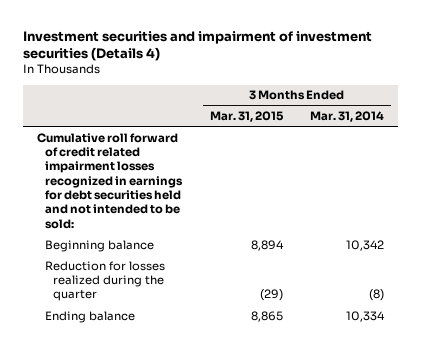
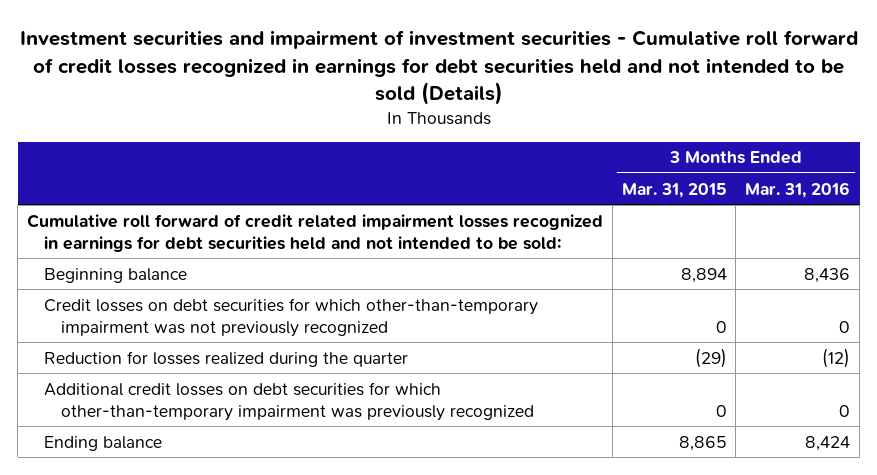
[23,30,373,62] Investment securities and impairment of investment securities (Details 4) -> [19,30,858,105] Investment securities and impairment of investment securities - Cumulative roll forward of credit losses recognized in earnings for debt securities held and not intended to be sold (Details)
[310,111,385,123] Mar. 31, 2014 -> none
none -> [745,181,851,198] Mar. 31, 2016
none -> [43,297,538,337] Credit losses on debt securities for which other-than-temporary impairment was not previously recognized
none -> [43,381,534,421] Additional credit losses on debt securities for which other-than-temporary impairment was previously recognized

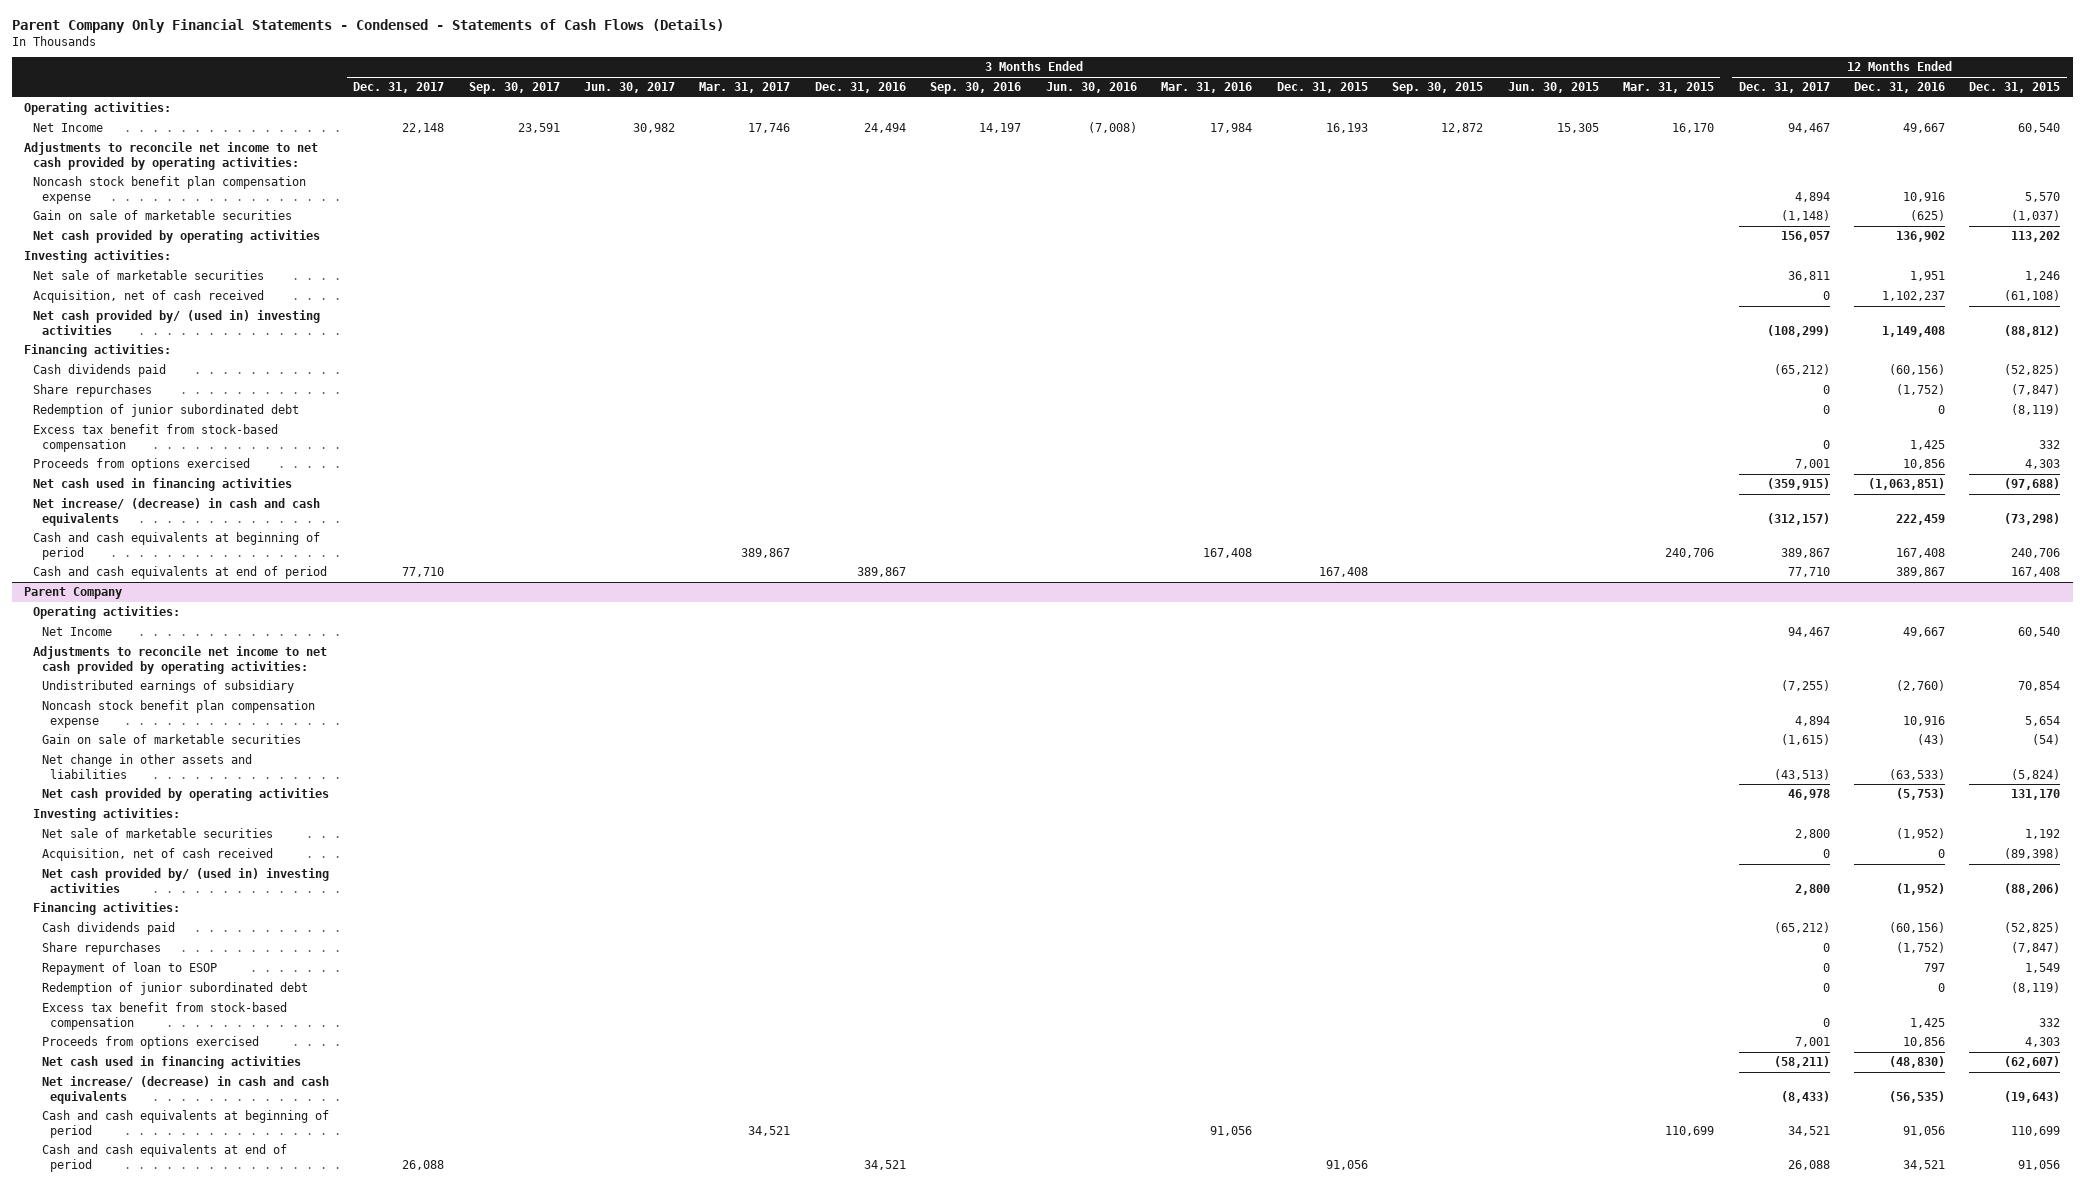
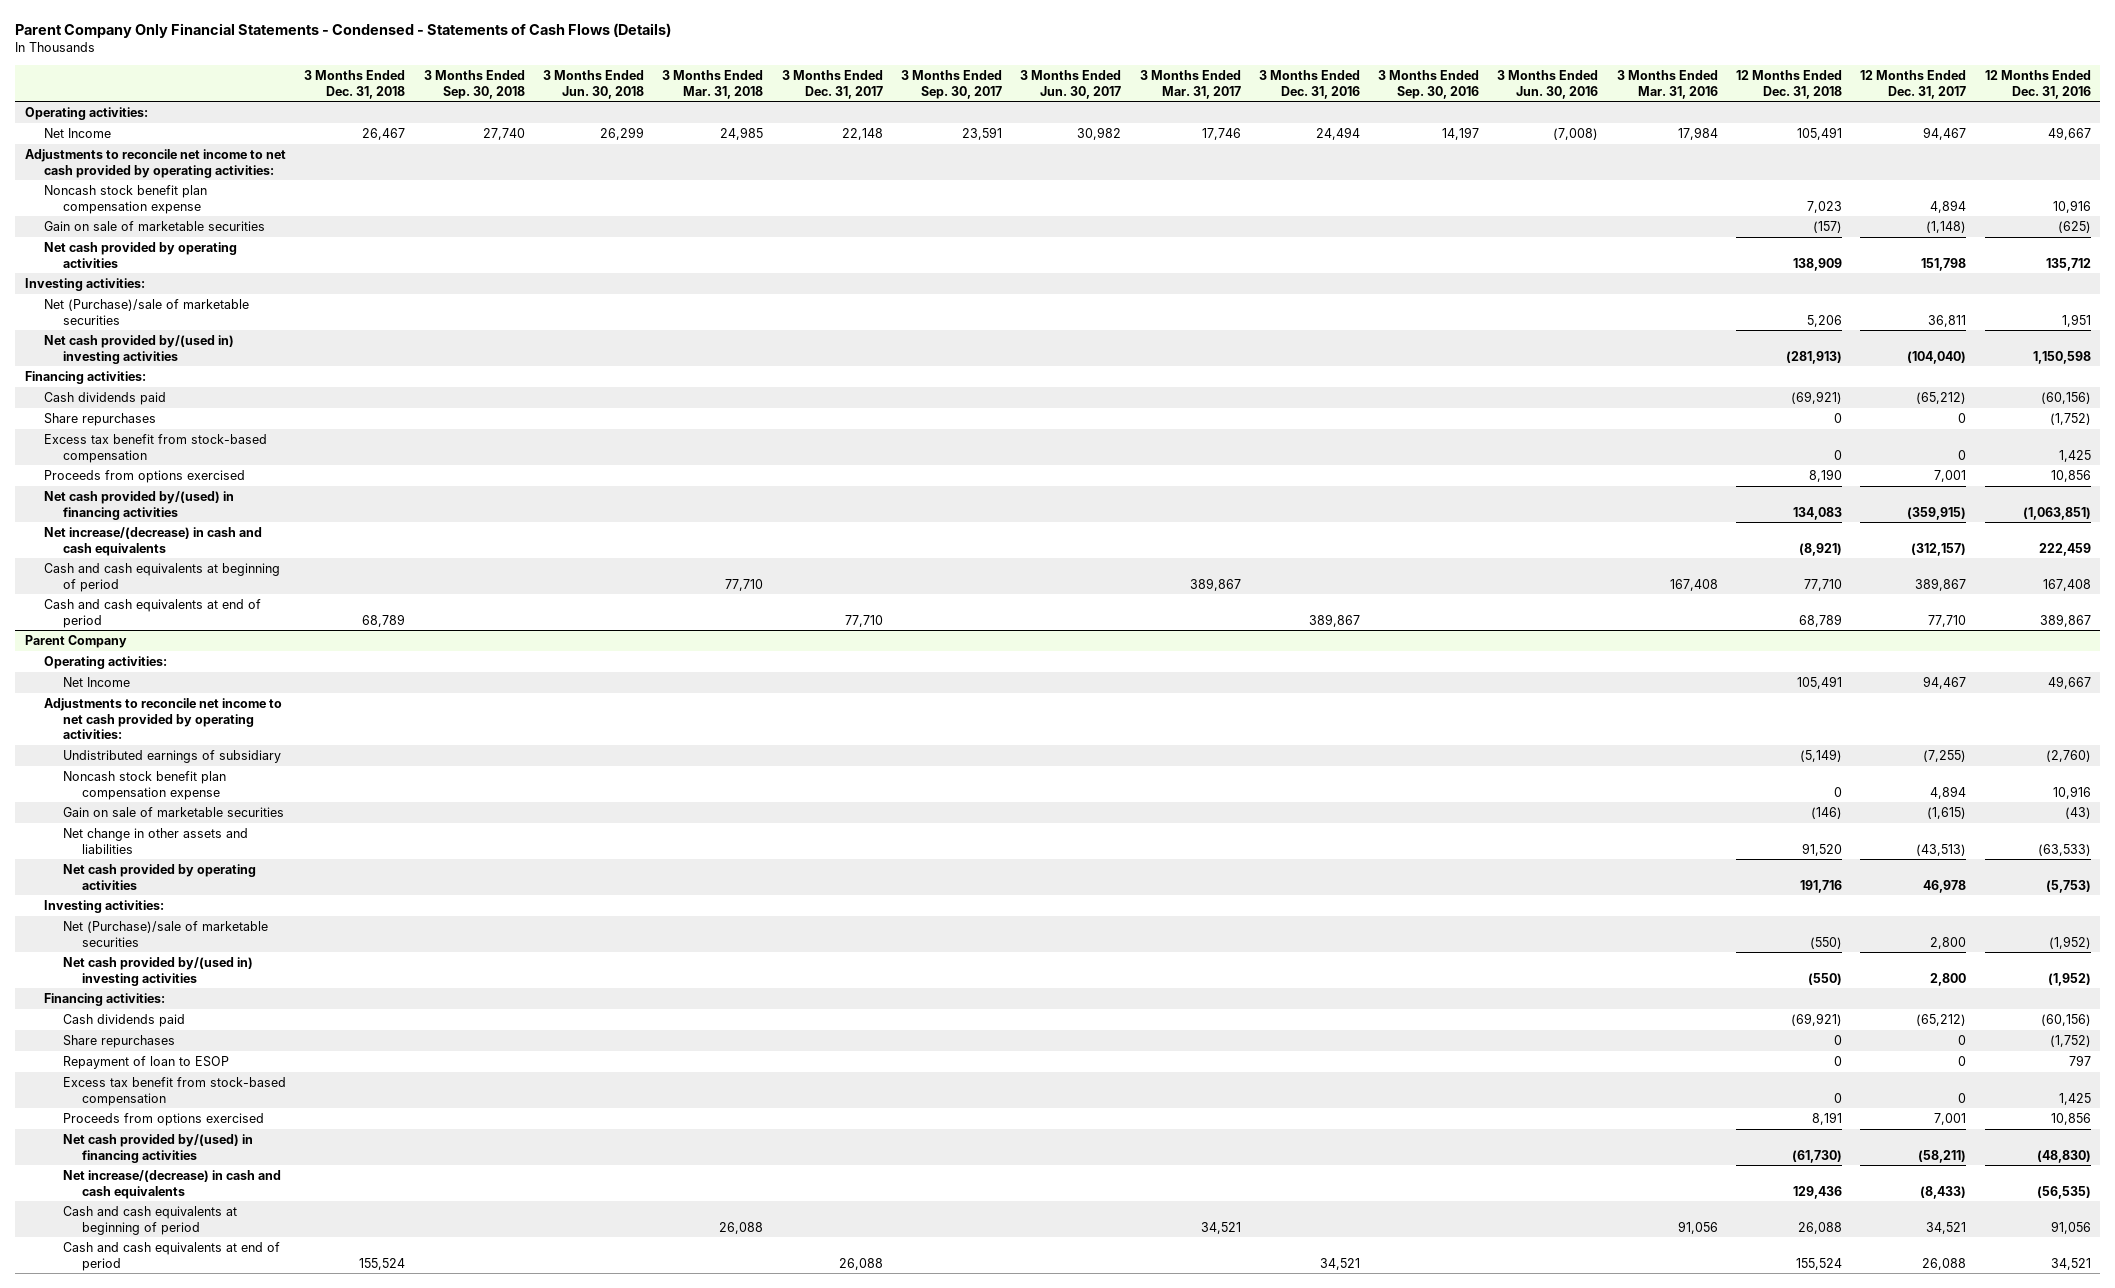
[1276,82,1368,94] Dec. 31, 2015 -> none
[1392,82,1484,95] Sep. 30, 2015 -> none
[1507,82,1599,94] Jun. 30, 2015 -> none
[1623,82,1715,94] Mar. 31, 2015 -> none
[1969,82,2061,94] Dec. 31, 2015 -> none
none -> [304,70,406,99] 3 Months Ended Dec. 31, 2018
none -> [423,70,525,99] 3 Months Ended Sep. 30, 2018
none -> [543,70,645,99] 3 Months Ended Jun. 30, 2018
none -> [662,70,764,99] 3 Months Ended Mar. 31, 2018
none -> [1736,70,1843,99] 12 Months Ended Dec. 31, 2018
[1780,231,1830,243] 156,057 -> [1921,257,1967,271] 151,798
[1896,231,1946,243] 136,902 -> [2045,257,2091,271] 135,712
[32,290,264,304] Acquisition, net of cash received -> none
[32,270,264,281] Net sale of marketable securities -> [43,299,249,325] Net (Purchase)/sale of marketable securities
[32,310,320,335] Net cash provided by/ (used in) investing activities -> [43,335,234,364] Net cash provided by/(used in) investing activities
[1766,324,1830,337] (108,299) -> [1907,350,1967,364] (104,040)
[1882,325,1946,337] 1,149,408 -> [2032,350,2091,364] 1,150,598
[32,404,299,418] Redemption of junior subordinated debt -> none
[32,478,292,492] Net cash used in financing activities -> [43,491,234,520] Net cash provided by/(used) in financing activities
[32,498,320,526] Net increase/ (decrease) in cash and cash equivalents -> [43,527,262,556] Net increase/(decrease) in cash and cash equivalents
[41,848,273,862] Acquisition, net of cash received -> none
[41,828,273,839] Net sale of marketable securities -> [63,921,269,947] Net (Purchase)/sale of marketable securities
[41,868,329,893] Net cash provided by/ (used in) investing activities -> [63,957,254,986] Net cash provided by/(used in) investing activities
[41,982,308,996] Redemption of junior subordinated debt -> none
[41,1056,301,1070] Net cash used in financing activities -> [63,1134,254,1163] Net cash provided by/(used) in financing activities
[41,1076,329,1104] Net increase/ (decrease) in cash and cash equivalents -> [63,1170,282,1199] Net increase/(decrease) in cash and cash equivalents

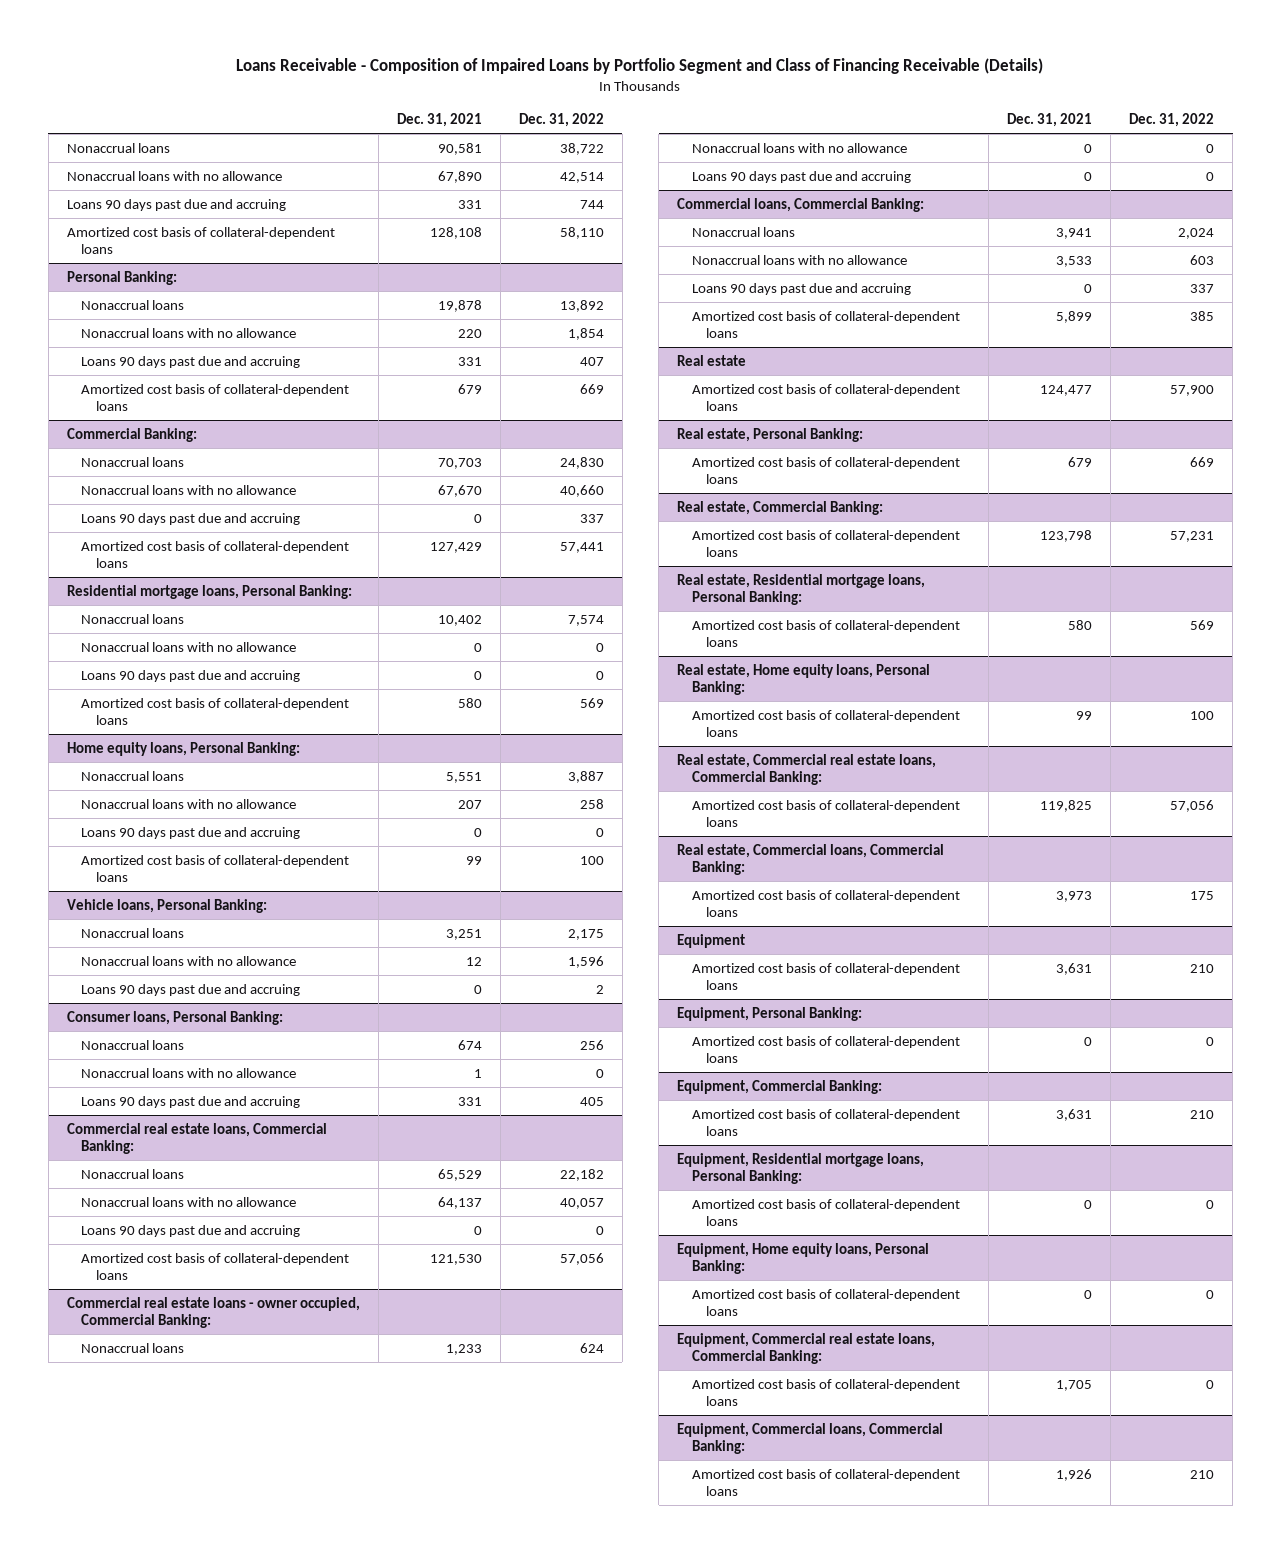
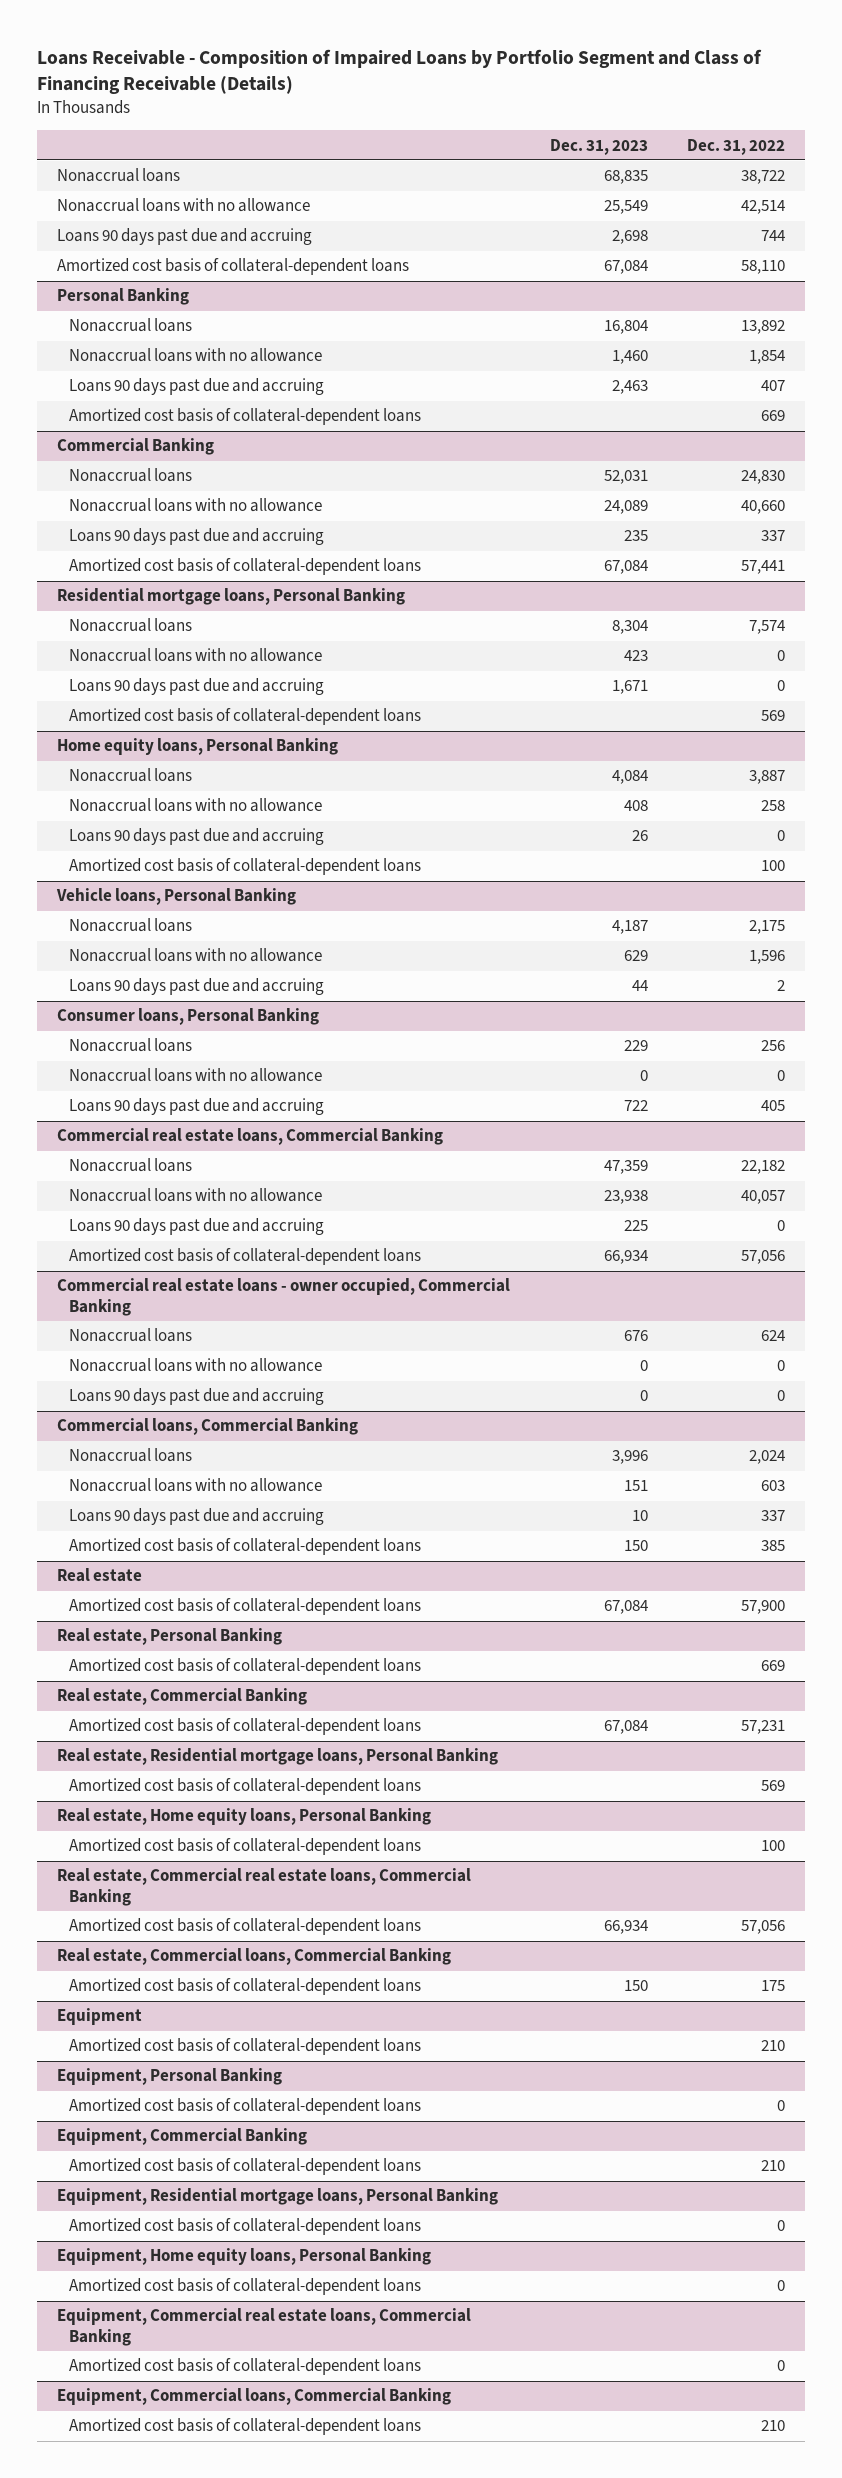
[396,113,482,128] Dec. 31, 2021 -> none
none -> [549,138,648,155] Dec. 31, 2023
[66,270,177,285] Personal Banking: -> [57,288,190,306] Personal Banking
[66,427,197,442] Commercial Banking: -> [57,438,215,456] Commercial Banking
[66,584,352,599] Residential mortgage loans, Personal Banking: -> [57,588,406,606] Residential mortgage loans, Personal Banking
[66,741,300,756] Home equity loans, Personal Banking: -> [57,738,339,756] Home equity loans, Personal Banking
[66,898,267,913] Vehicle loans, Personal Banking: -> [56,888,297,906] Vehicle loans, Personal Banking
[66,1010,283,1025] Consumer loans, Personal Banking: -> [57,1008,320,1026] Consumer loans, Personal Banking
[66,1122,327,1155] Commercial real estate loans, Commercial Banking: -> [57,1128,444,1146] Commercial real estate loans, Commercial Banking
[66,1296,360,1329] Commercial real estate loans - owner occupied, Commercial Banking: -> [57,1278,511,1316] Commercial real estate loans - owner occupied, Commercial Banking
[677,197,925,212] Commercial loans, Commercial Banking: -> [57,1418,359,1436] Commercial loans, Commercial Banking
[677,427,864,442] Real estate, Personal Banking: -> [57,1628,283,1646] Real estate, Personal Banking
[677,500,884,515] Real estate, Commercial Banking: -> [57,1688,308,1706] Real estate, Commercial Banking
[677,573,926,606] Real estate, Residential mortgage loans, Personal Banking: -> [57,1748,499,1766] Real estate, Residential mortgage loans, Personal Banking
[677,663,931,696] Real estate, Home equity loans, Personal Banking: -> [57,1808,432,1826] Real estate, Home equity loans, Personal Banking
[677,753,937,786] Real estate, Commercial real estate loans, Commercial Banking: -> [57,1868,472,1906] Real estate, Commercial real estate loans, Commercial Banking
[677,843,945,876] Real estate, Commercial loans, Commercial Banking: -> [57,1948,452,1966] Real estate, Commercial loans, Commercial Banking
[677,1006,863,1021] Equipment, Personal Banking: -> [57,2068,283,2086] Equipment, Personal Banking
[677,1079,883,1094] Equipment, Commercial Banking: -> [57,2128,308,2146] Equipment, Commercial Banking
[677,1152,925,1185] Equipment, Residential mortgage loans, Personal Banking: -> [57,2188,499,2206] Equipment, Residential mortgage loans, Personal Banking
[677,1242,930,1275] Equipment, Home equity loans, Personal Banking: -> [57,2248,432,2266] Equipment, Home equity loans, Personal Banking
[677,1332,936,1365] Equipment, Commercial real estate loans, Commercial Banking: -> [57,2308,472,2346] Equipment, Commercial real estate loans, Commercial Banking
[677,1422,944,1455] Equipment, Commercial loans, Commercial Banking: -> [57,2388,452,2406] Equipment, Commercial loans, Commercial Banking

